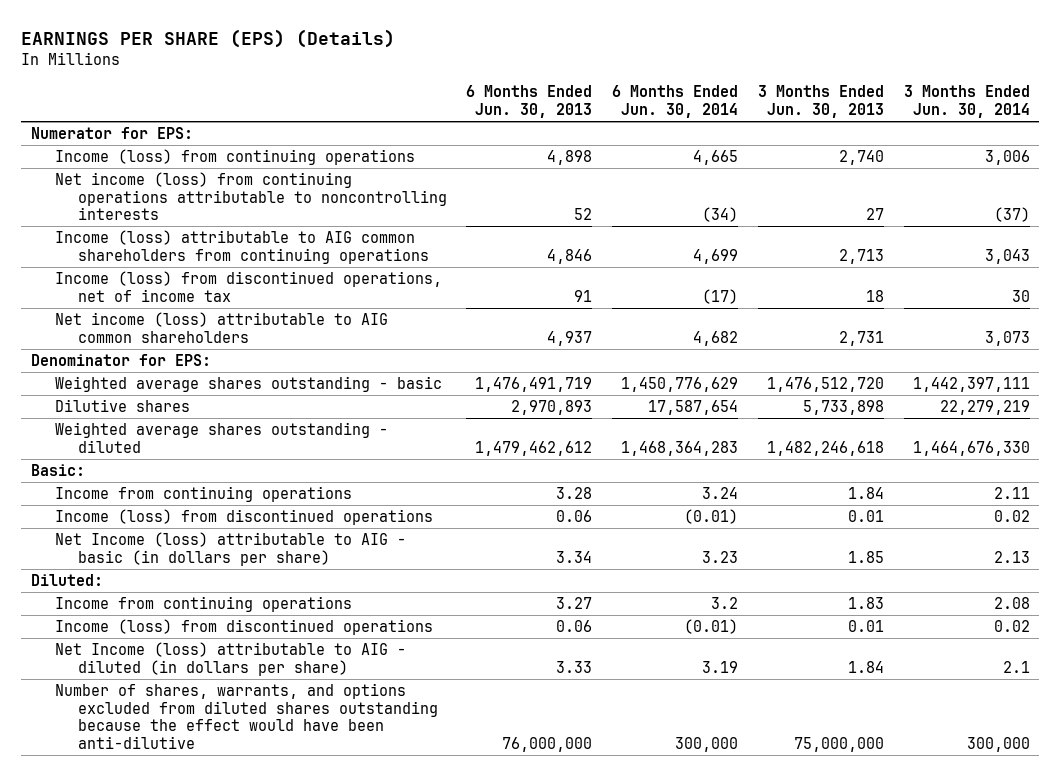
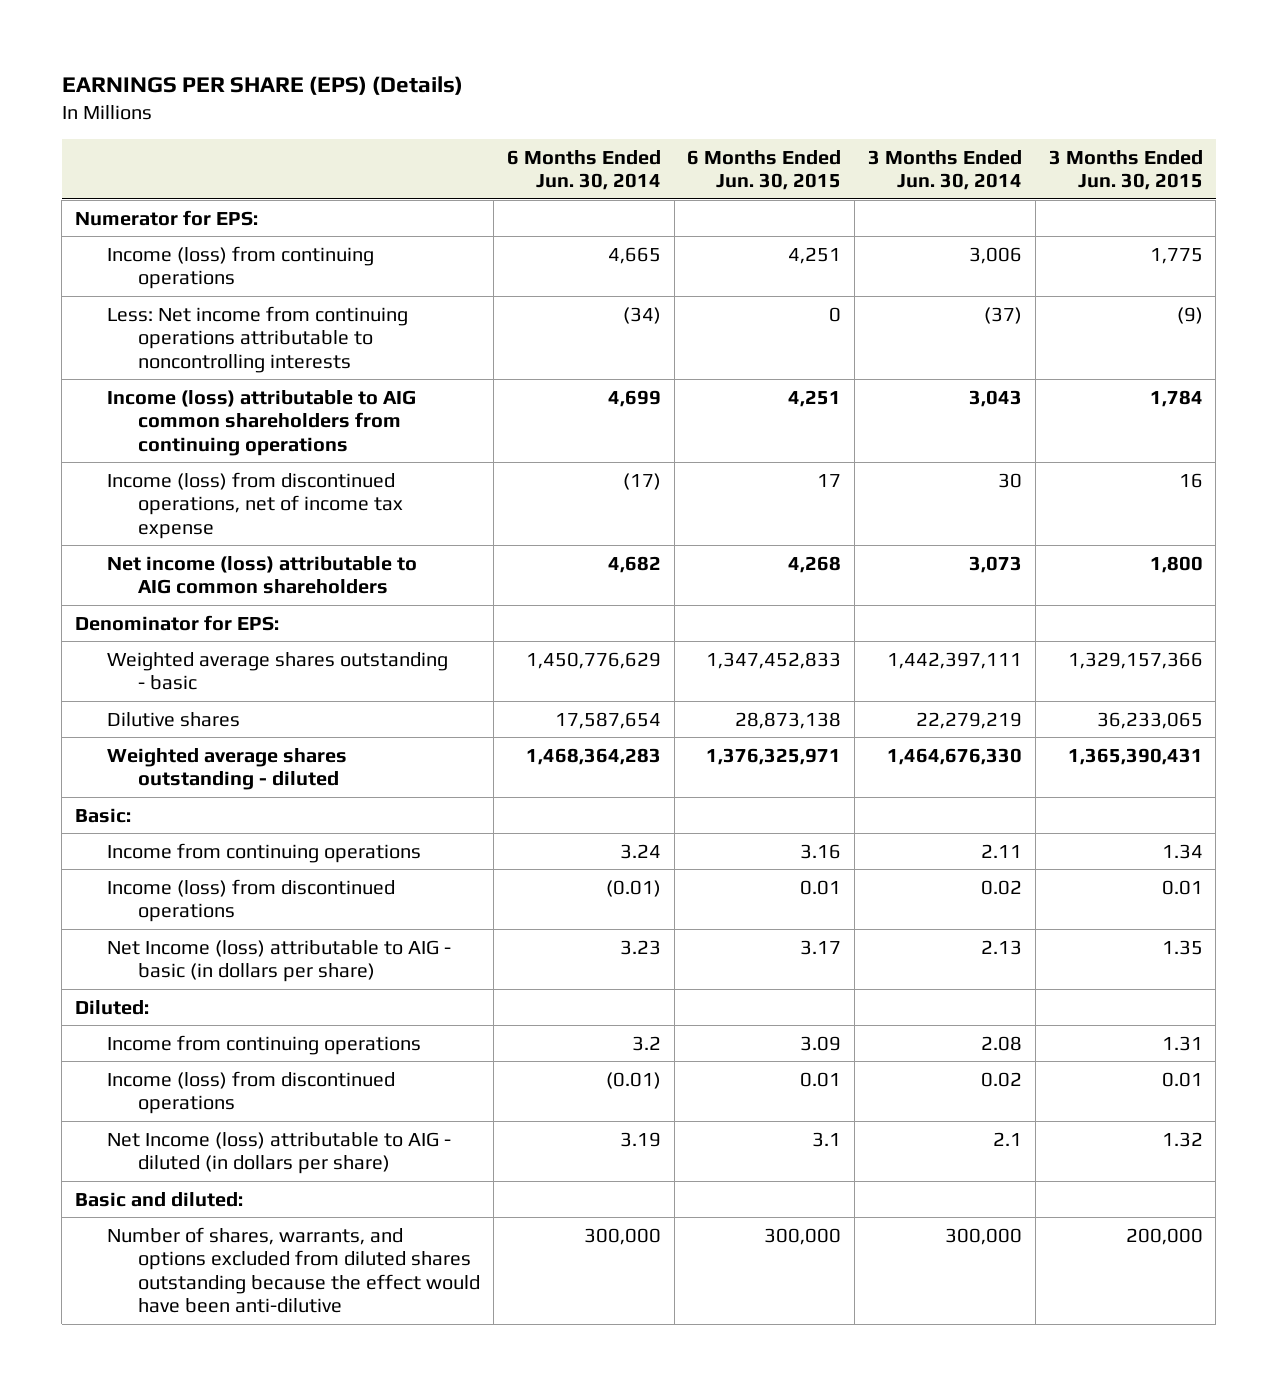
[466,85,593,118] 6 Months Ended Jun. 30, 2013 -> none
[757,85,884,118] 3 Months Ended Jun. 30, 2013 -> none
none -> [687,149,842,191] 6 Months Ended Jun. 30, 2015
none -> [1048,149,1203,191] 3 Months Ended Jun. 30, 2015
[54,172,447,221] Net income (loss) from continuing operations attributable to noncontrolling interests -> [106,305,408,373] Less: Net income from continuing operations attributable to noncontrolling interests
[54,271,442,302] Income (loss) from discontinued operations, net of income tax -> [106,471,404,539] Income (loss) from discontinued operations, net of income tax expense
none -> [75,1191,244,1207] Basic and diluted:

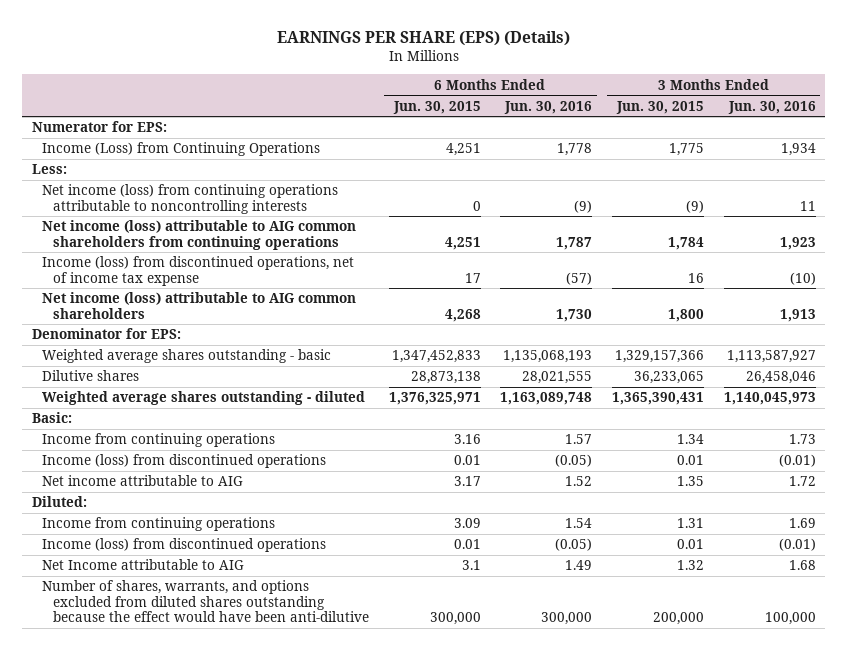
[506,149,661,191] 6 Months Ended Jun. 30, 2014 -> none
[867,149,1022,191] 3 Months Ended Jun. 30, 2014 -> none
none -> [504,100,593,114] Jun. 30, 2016
none -> [727,100,816,114] Jun. 30, 2016
[106,245,374,290] Income (loss) from continuing operations -> [42,142,321,157] Income (Loss) from Continuing Operations
none -> [31,164,67,175] Less:
[106,305,408,373] Less: Net income from continuing operations attributable to noncontrolling interests -> [42,184,339,214] Net income (loss) from continuing operations attributable to noncontrolling interests
[106,389,416,456] Income (loss) attributable to AIG common shareholders from continuing operations -> [42,220,357,250] Net income (loss) attributable to AIG common shareholders from continuing operations
[106,939,451,983] Net Income (loss) attributable to AIG - basic (in dollars per share) -> [42,475,244,487] Net income attributable to AIG
[75,1191,244,1207] Basic and diluted: -> none
[106,1131,451,1175] Net Income (loss) attributable to AIG - diluted (in dollars per share) -> [42,559,245,571] Net Income attributable to AIG

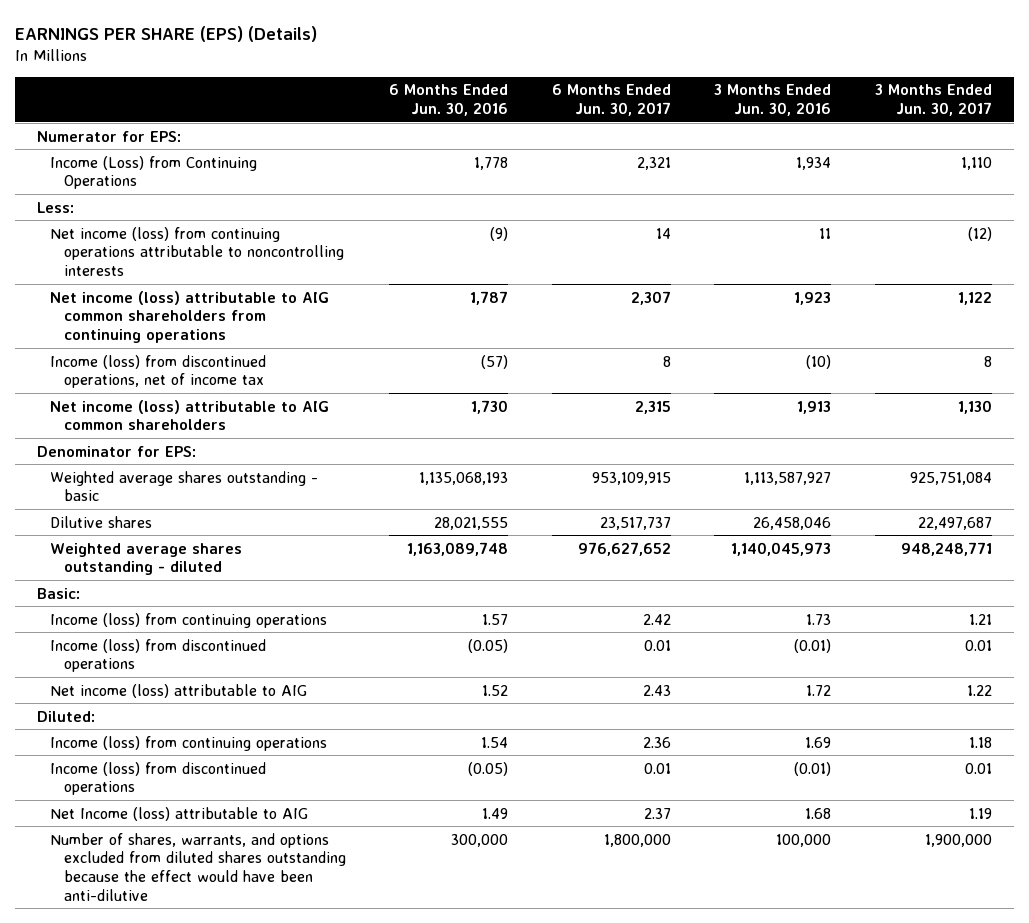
[392,100,481,114] Jun. 30, 2015 -> none
[615,100,704,114] Jun. 30, 2015 -> none
none -> [551,84,671,117] 6 Months Ended Jun. 30, 2017
none -> [874,84,992,117] 3 Months Ended Jun. 30, 2017
[42,256,355,286] Income (loss) from discontinued operations, net of income tax expense -> [50,354,267,389] Income (loss) from discontinued operations, net of income tax
[42,433,276,448] Income from continuing operations -> [50,612,328,628] Income (loss) from continuing operations
[42,475,244,487] Net income attributable to AIG -> [50,683,308,698] Net income (loss) attributable to AIG
[42,517,276,532] Income from continuing operations -> [50,735,328,751] Income (loss) from continuing operations
[42,559,245,571] Net Income attributable to AIG -> [50,806,309,821] Net Income (loss) attributable to AIG

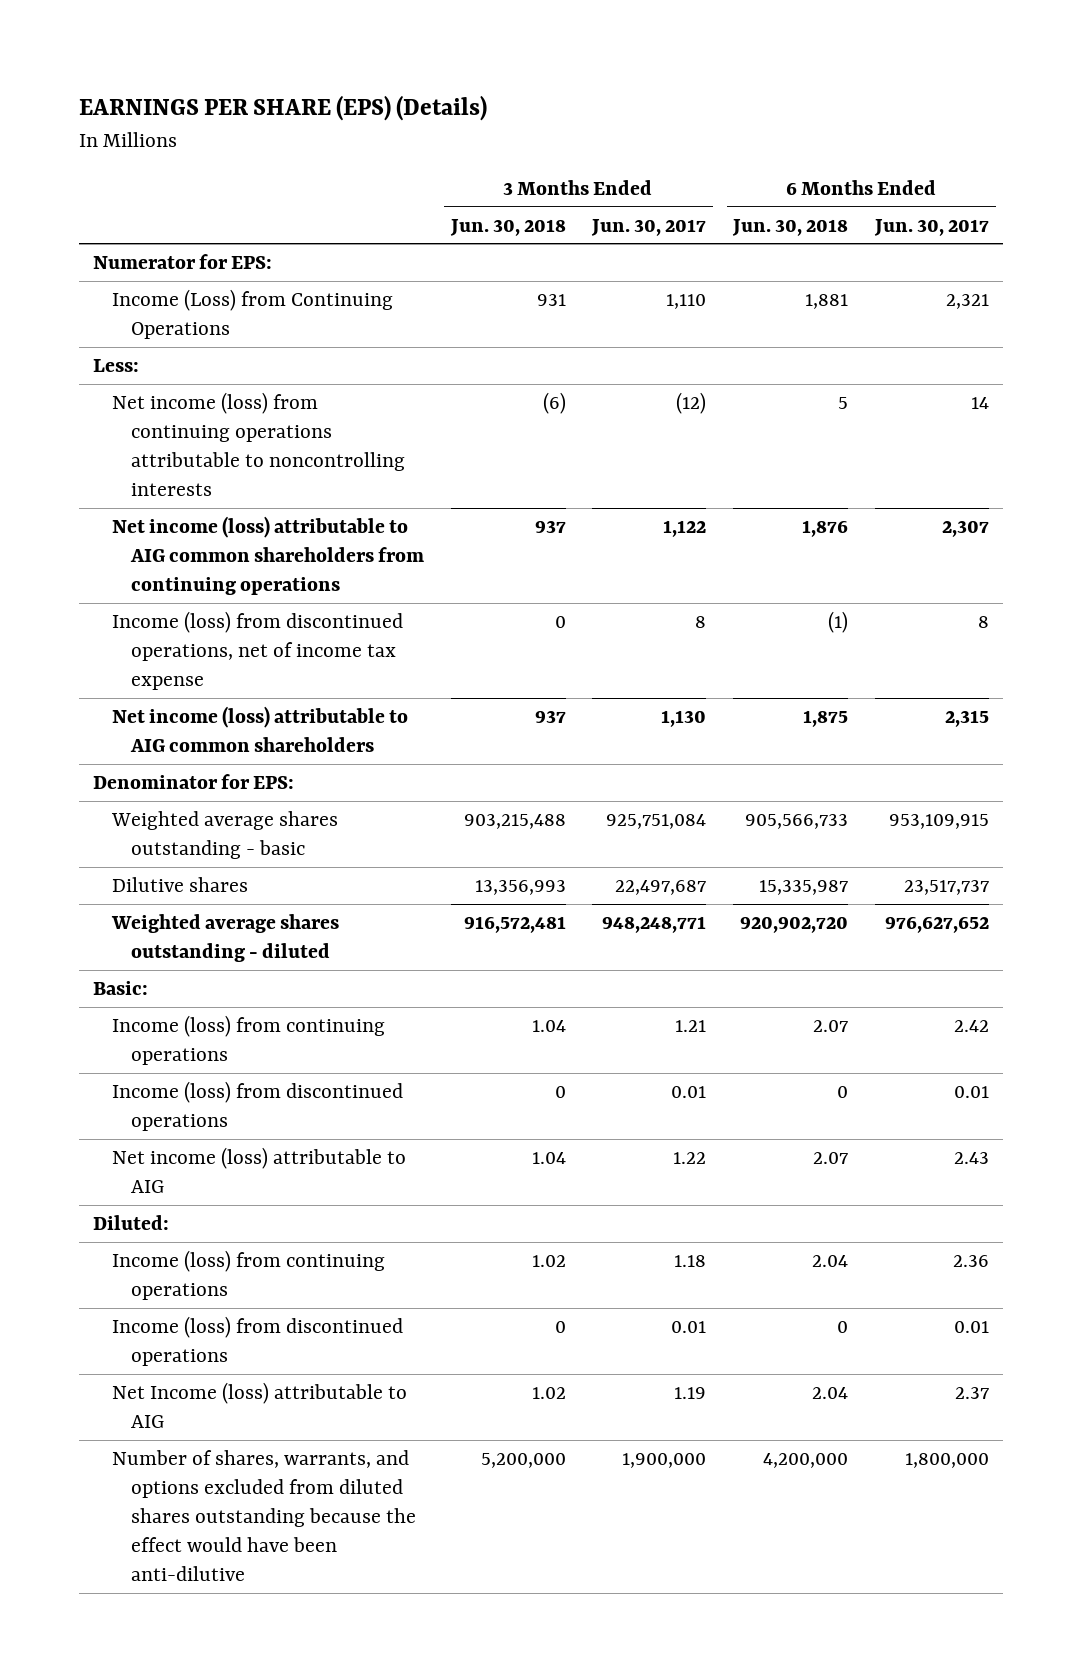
[389,84,509,117] 6 Months Ended Jun. 30, 2016 -> none
[714,84,832,117] 3 Months Ended Jun. 30, 2016 -> none
none -> [449,218,566,236] Jun. 30, 2018
none -> [732,218,849,236] Jun. 30, 2018
[50,354,267,389] Income (loss) from discontinued operations, net of income tax -> [111,611,403,691] Income (loss) from discontinued operations, net of income tax expense

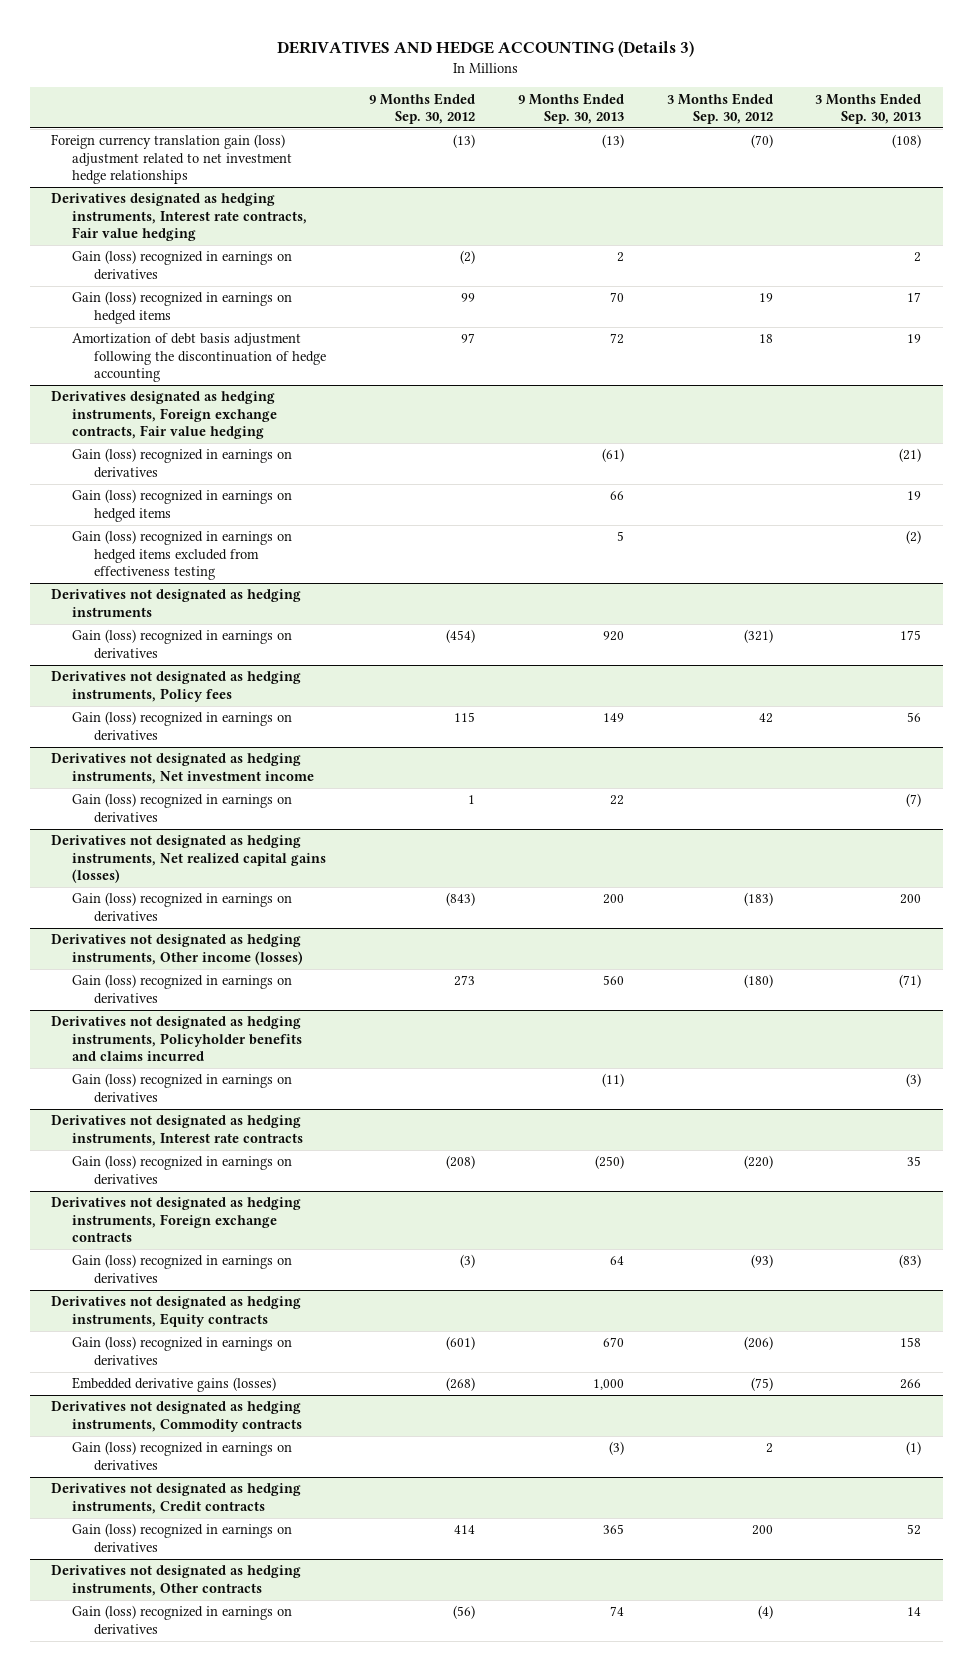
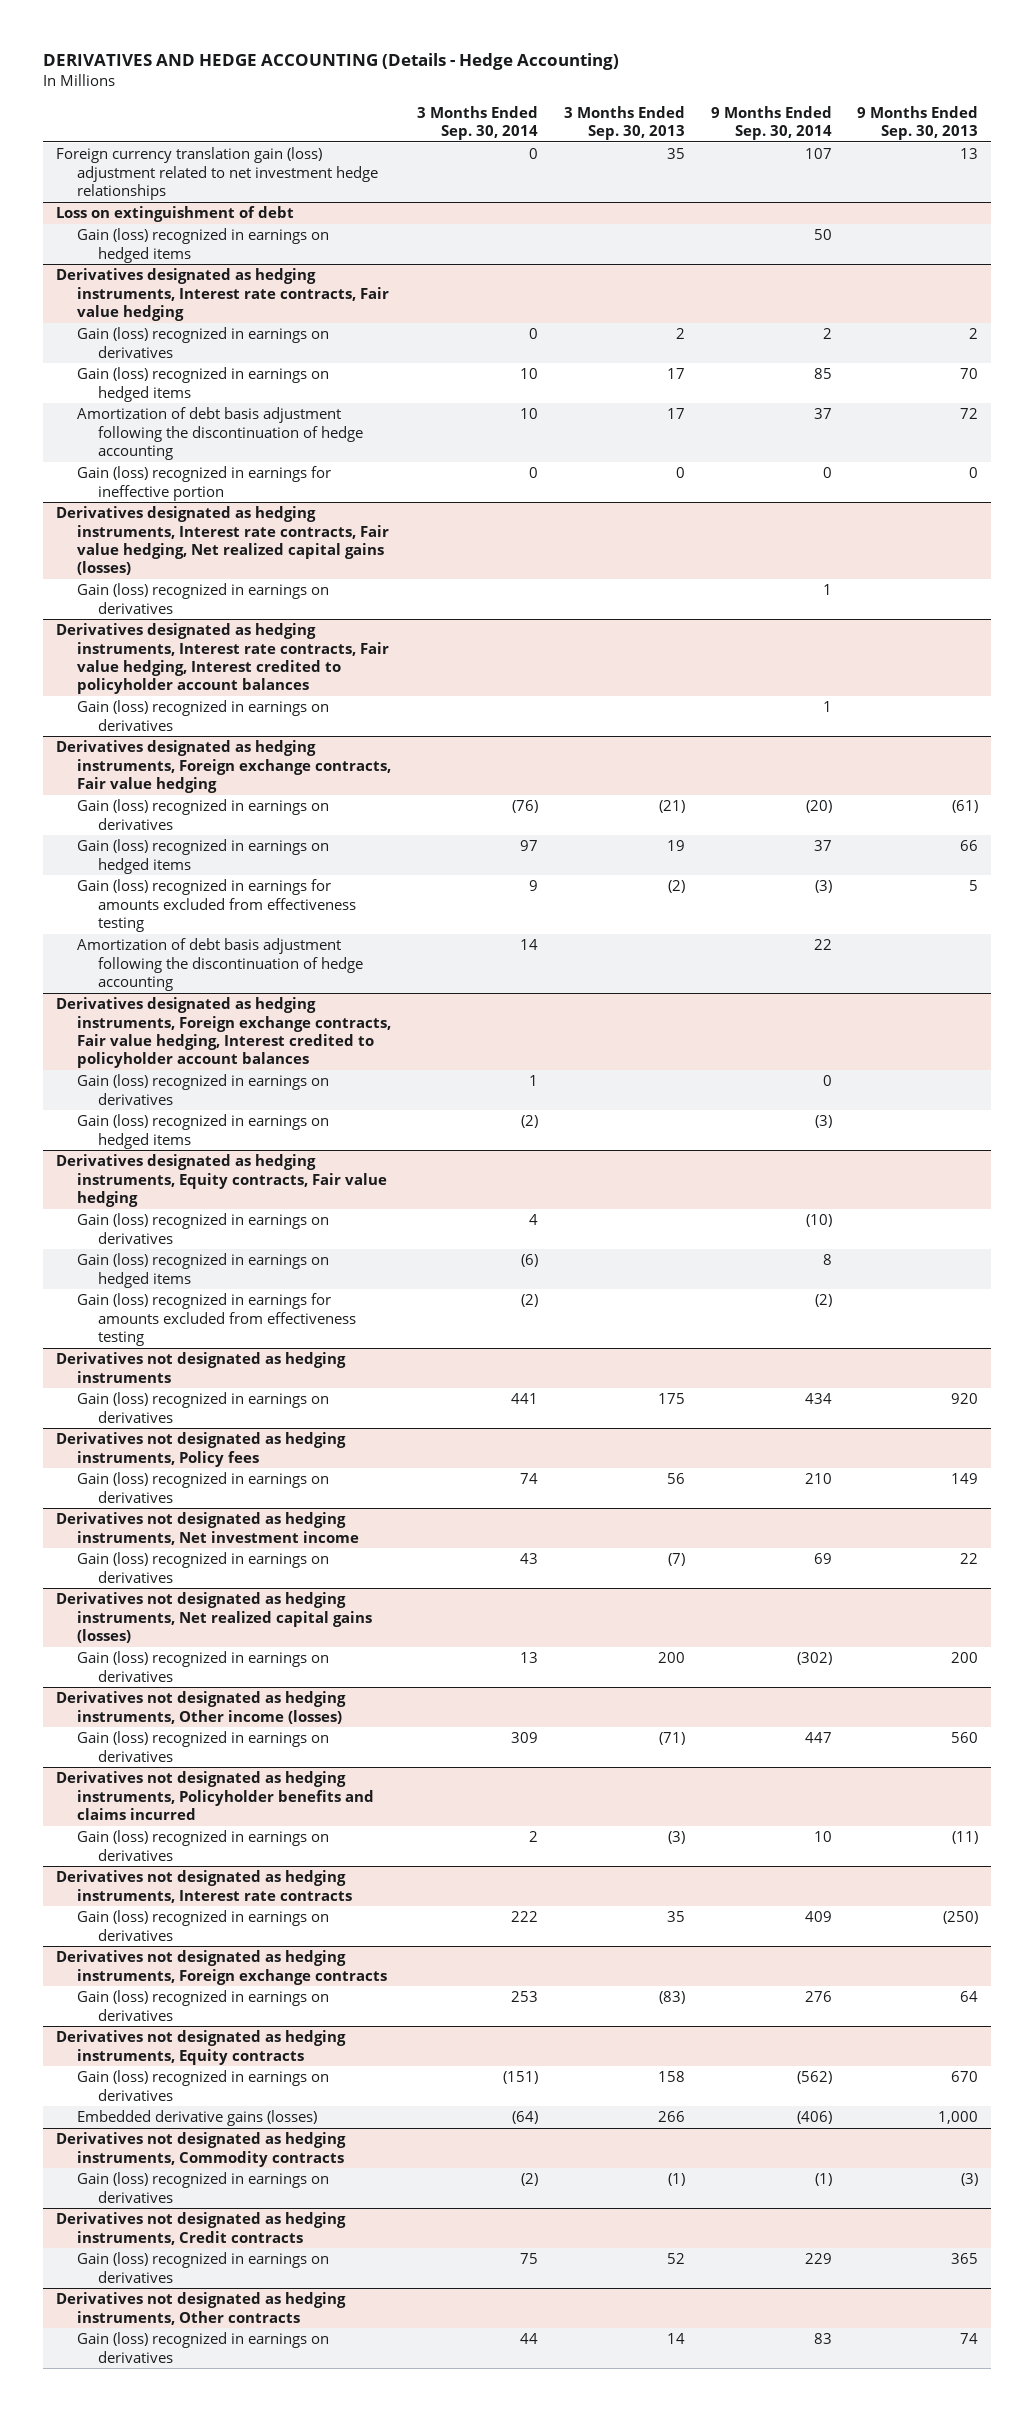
[277,40,695,57] DERIVATIVES AND HEDGE ACCOUNTING (Details 3) -> [43,53,620,71] DERIVATIVES AND HEDGE ACCOUNTING (Details - Hedge Accounting)
[369,92,476,125] 9 Months Ended Sep. 30, 2012 -> none
[666,92,773,125] 3 Months Ended Sep. 30, 2012 -> none
none -> [417,105,539,141] 3 Months Ended Sep. 30, 2014
none -> [710,105,832,141] 9 Months Ended Sep. 30, 2014
[601,134,624,149] (13) -> [960,148,979,160] 13
[892,134,922,149] (108) -> [666,148,685,160] 35
none -> [56,206,295,223] Loss on extinguishment of debt
none -> [77,228,330,263] Gain (loss) recognized in earnings on hedged items
[907,334,922,344] 19 -> [666,408,685,420] 17
none -> [77,466,332,501] Gain (loss) recognized in earnings for ineffective portion
none -> [56,506,390,576] Derivatives designated as hedging instruments, Interest rate contracts, Fair value hedging, Net realized capital gains (losses)
none -> [77,583,330,614] Gain (loss) recognized in earnings on derivatives
none -> [56,623,390,695] Derivatives designated as hedging instruments, Interest rate contracts, Fair value hedging, Interest credited to policyholder account balances
none -> [77,700,330,731] Gain (loss) recognized in earnings on derivatives
[72,530,293,581] Gain (loss) recognized in earnings on hedged items excluded from effectiveness testing -> [77,879,357,932] Gain (loss) recognized in earnings for amounts excluded from effectiveness testing
none -> [77,938,364,991] Amortization of debt basis adjustment following the discontinuation of hedge accounting
none -> [56,997,392,1069] Derivatives designated as hedging instruments, Foreign exchange contracts, Fair value hedging, Interest credited to policyholder account balances
none -> [77,1074,330,1105] Gain (loss) recognized in earnings on derivatives
none -> [77,1114,330,1149] Gain (loss) recognized in earnings on hedged items
none -> [56,1154,388,1207] Derivatives designated as hedging instruments, Equity contracts, Fair value hedging
none -> [77,1213,330,1244] Gain (loss) recognized in earnings on derivatives
none -> [77,1253,330,1288] Gain (loss) recognized in earnings on hedged items
none -> [77,1293,357,1346] Gain (loss) recognized in earnings for amounts excluded from effectiveness testing

